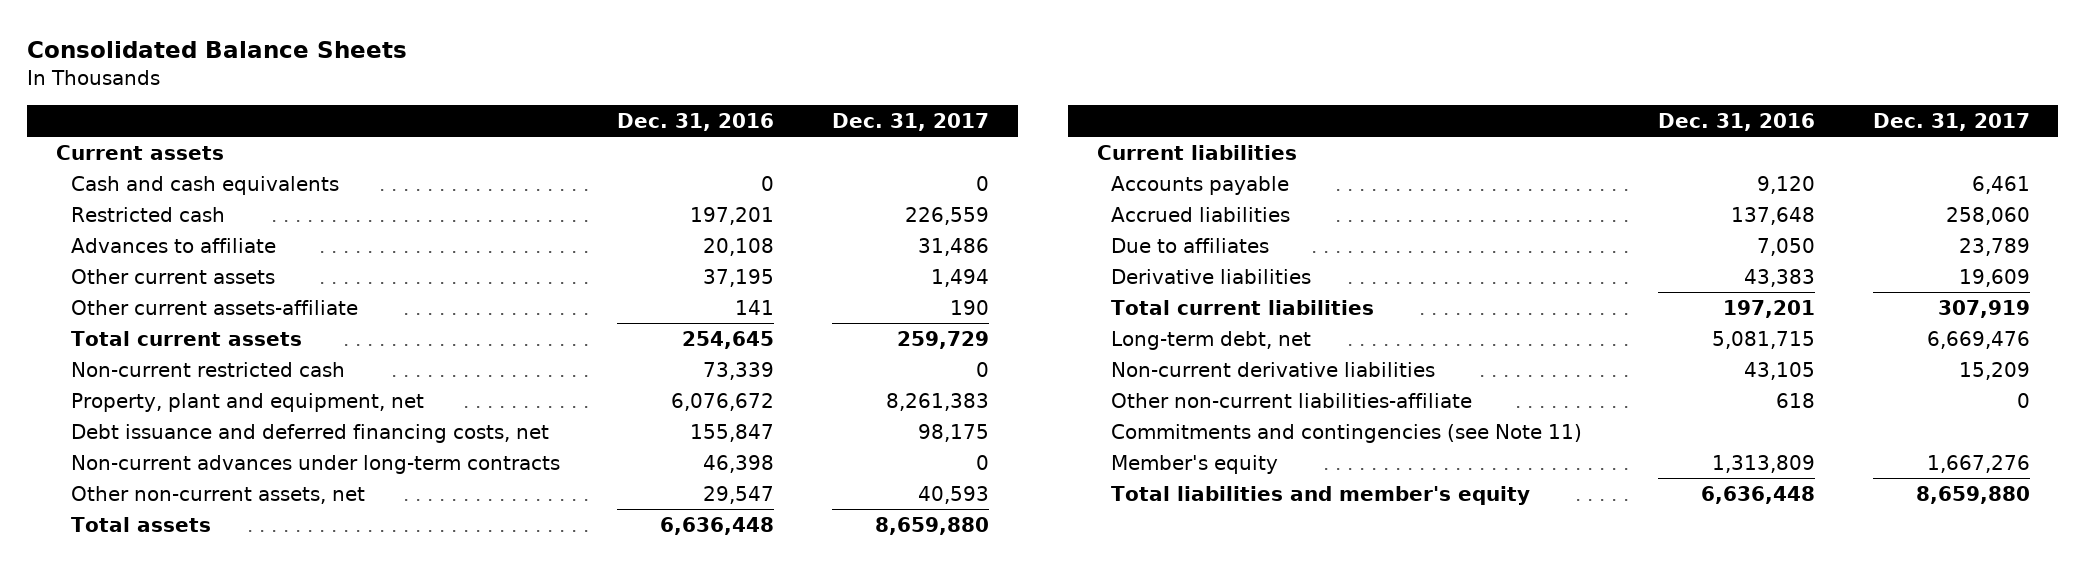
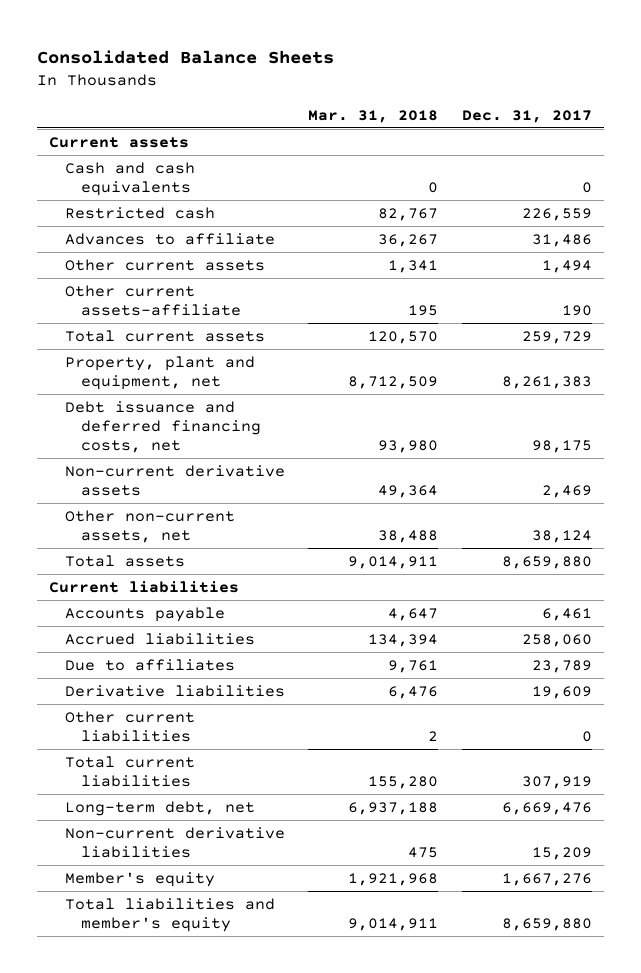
[617,113,775,132] Dec. 31, 2016 -> none
none -> [308,109,439,123] Mar. 31, 2018
[70,361,345,377] Non-current restricted cash -> none
[70,454,560,474] Non-current advances under long-term contracts -> none
none -> [64,464,285,496] Non-current derivative assets
[918,485,990,504] 40,593 -> [532,529,593,543] 38,124
none -> [64,710,195,742] Other current liabilities
[1111,392,1473,408] Other non-current liabilities-affiliate -> none
[1111,423,1583,443] Commitments and contingencies (see Note 11) -> none

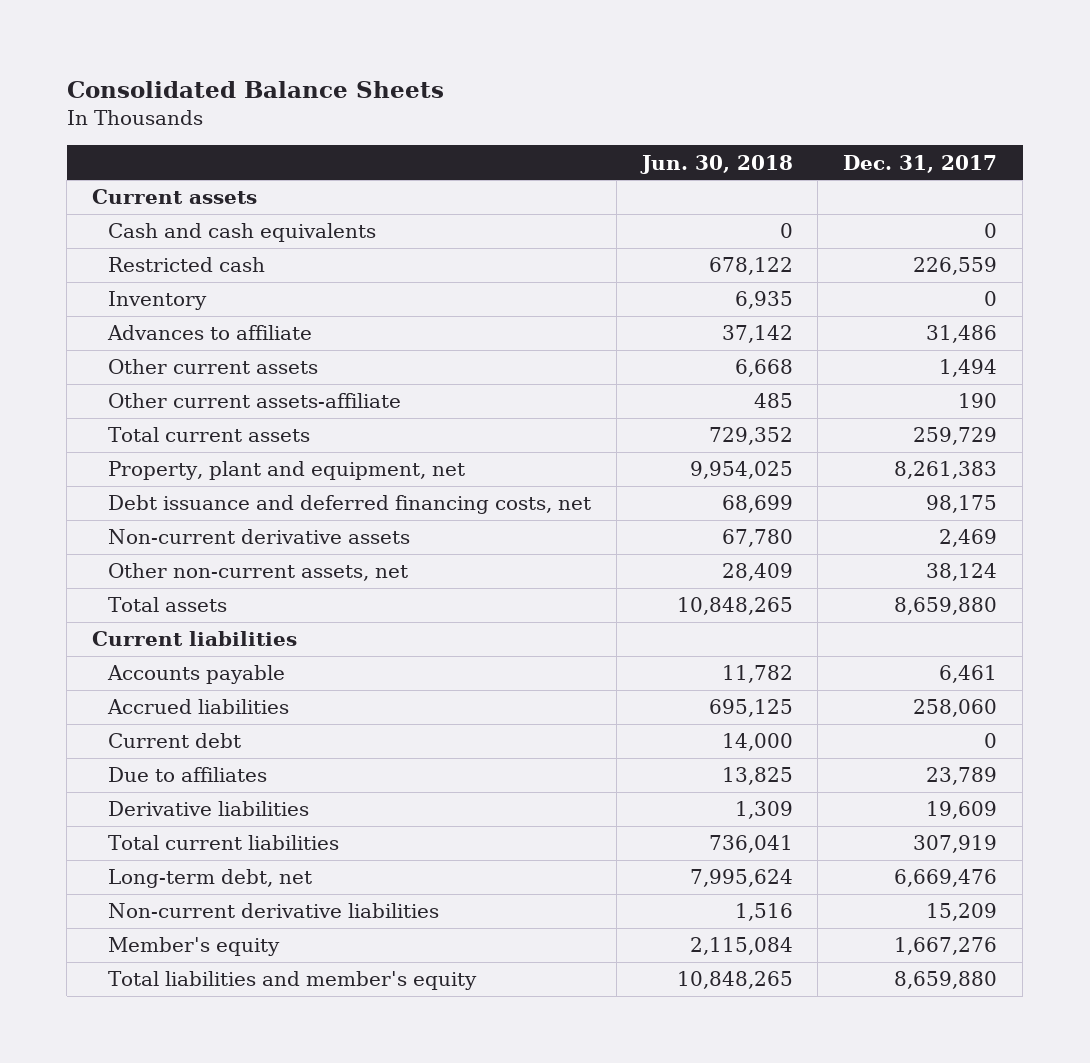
[308,109,439,123] Mar. 31, 2018 -> none
none -> [639,154,793,174] Jun. 30, 2018
none -> [108,291,208,311] Inventory
none -> [108,733,242,749] Current debt
[64,710,195,742] Other current liabilities -> none

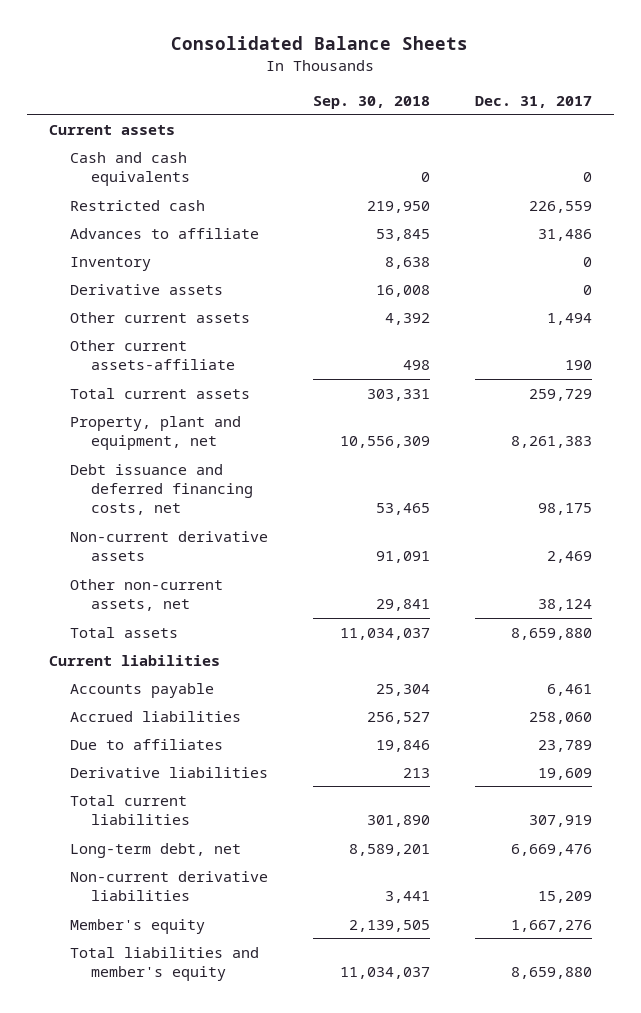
[639,154,793,174] Jun. 30, 2018 -> none
none -> [312,95,430,109] Sep. 30, 2018
[108,291,208,311] Inventory -> [70,256,152,271] Inventory
none -> [70,283,224,295] Derivative assets
[108,733,242,749] Current debt -> none

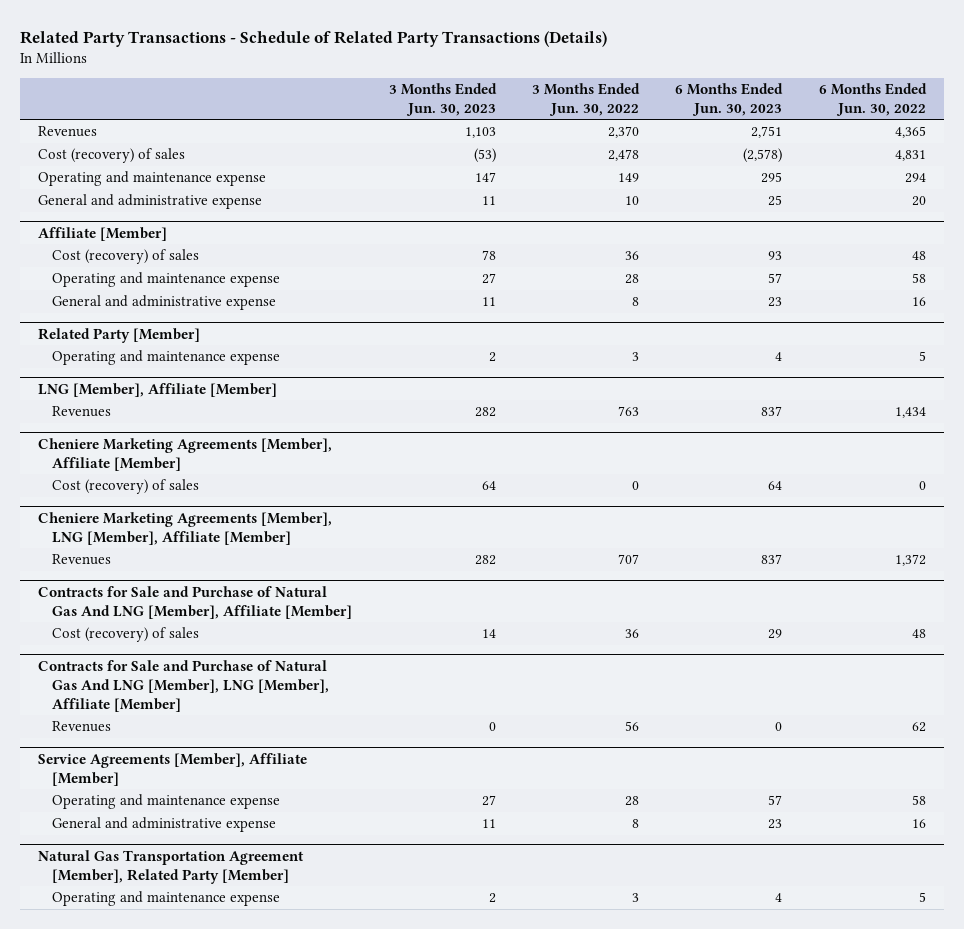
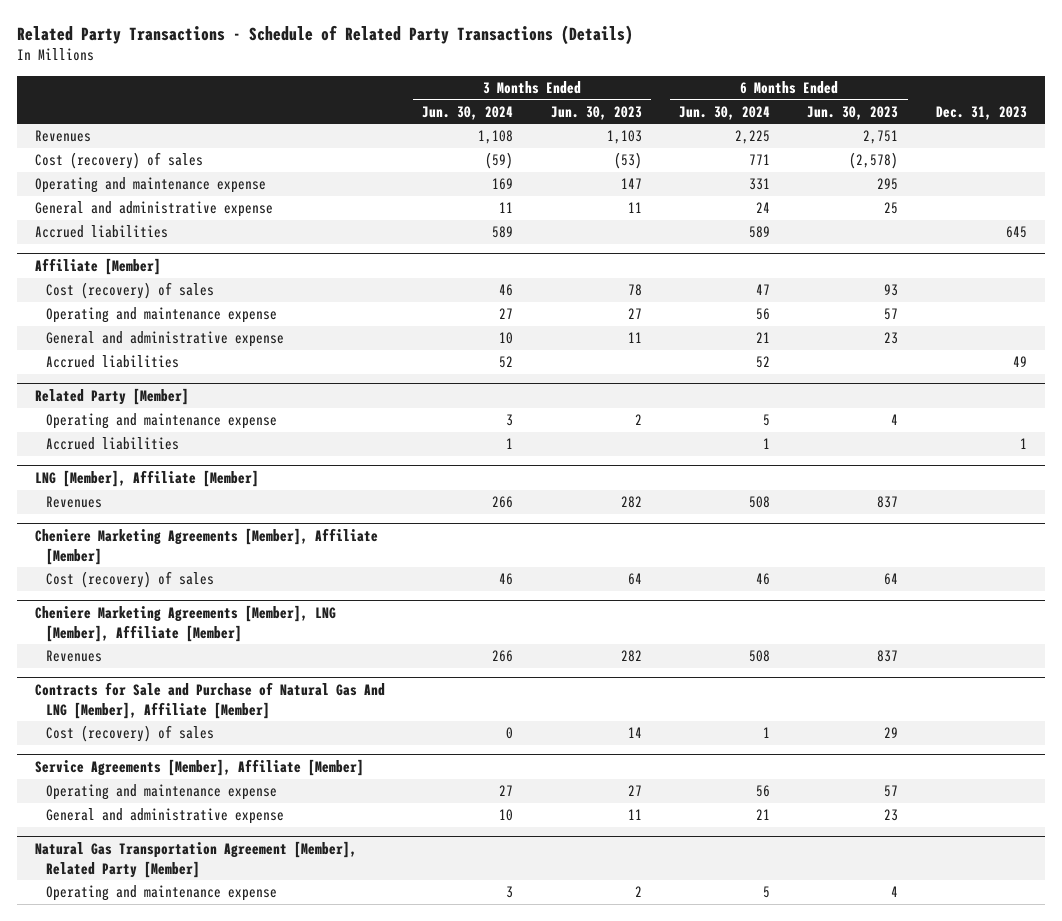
[532,82,641,116] 3 Months Ended Jun. 30, 2022 -> none
[818,82,927,116] 6 Months Ended Jun. 30, 2022 -> none
none -> [422,105,514,120] Jun. 30, 2024
none -> [679,105,771,120] Jun. 30, 2024
none -> [935,105,1027,120] Dec. 31, 2023
none -> [35,225,169,239] Accrued liabilities
none -> [46,355,180,369] Accrued liabilities
none -> [46,437,180,451] Accrued liabilities
[38,659,330,712] Contracts for Sale and Purchase of Natural Gas And LNG [Member], LNG [Member], Affiliate [Member] -> none
[52,721,112,733] Revenues -> none

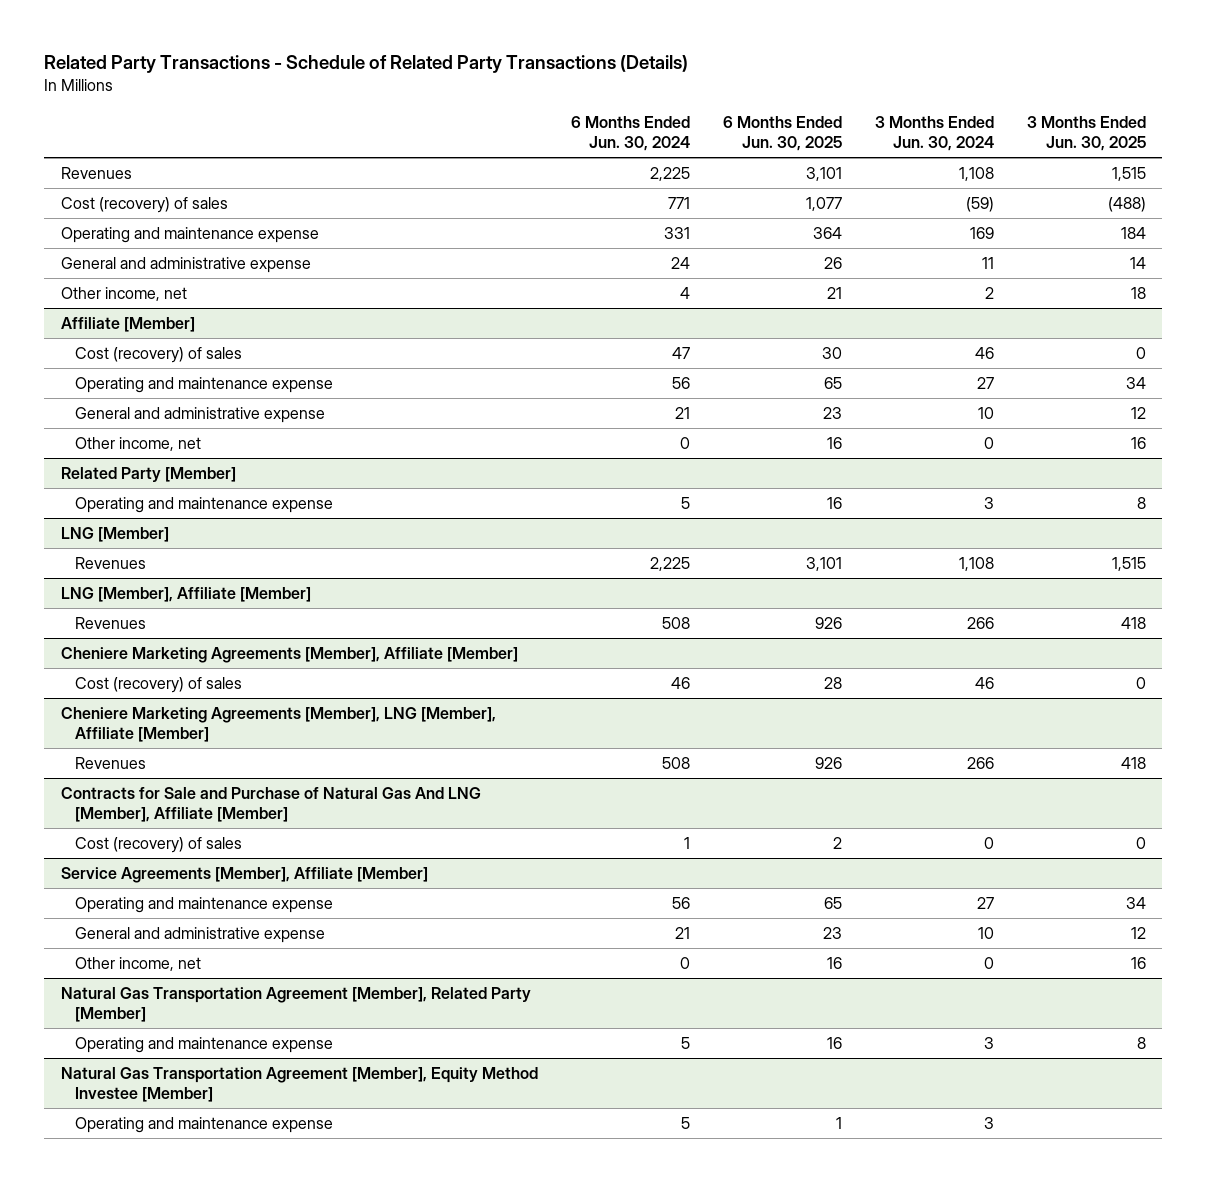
[550,105,642,120] Jun. 30, 2023 -> none
[807,105,899,120] Jun. 30, 2023 -> none
[935,105,1027,120] Dec. 31, 2023 -> none
none -> [722,115,842,152] 6 Months Ended Jun. 30, 2025
none -> [1026,115,1146,152] 3 Months Ended Jun. 30, 2025
[35,225,169,239] Accrued liabilities -> none
none -> [60,286,187,301] Other income, net
[46,355,180,369] Accrued liabilities -> none
none -> [74,436,201,451] Other income, net
[46,437,180,451] Accrued liabilities -> none
none -> [60,526,169,542] LNG [Member]
none -> [74,556,146,569] Revenues
none -> [74,956,201,971] Other income, net
none -> [60,1066,538,1103] Natural Gas Transportation Agreement [Member], Equity Method Investee [Member]
none -> [74,1116,333,1133] Operating and maintenance expense

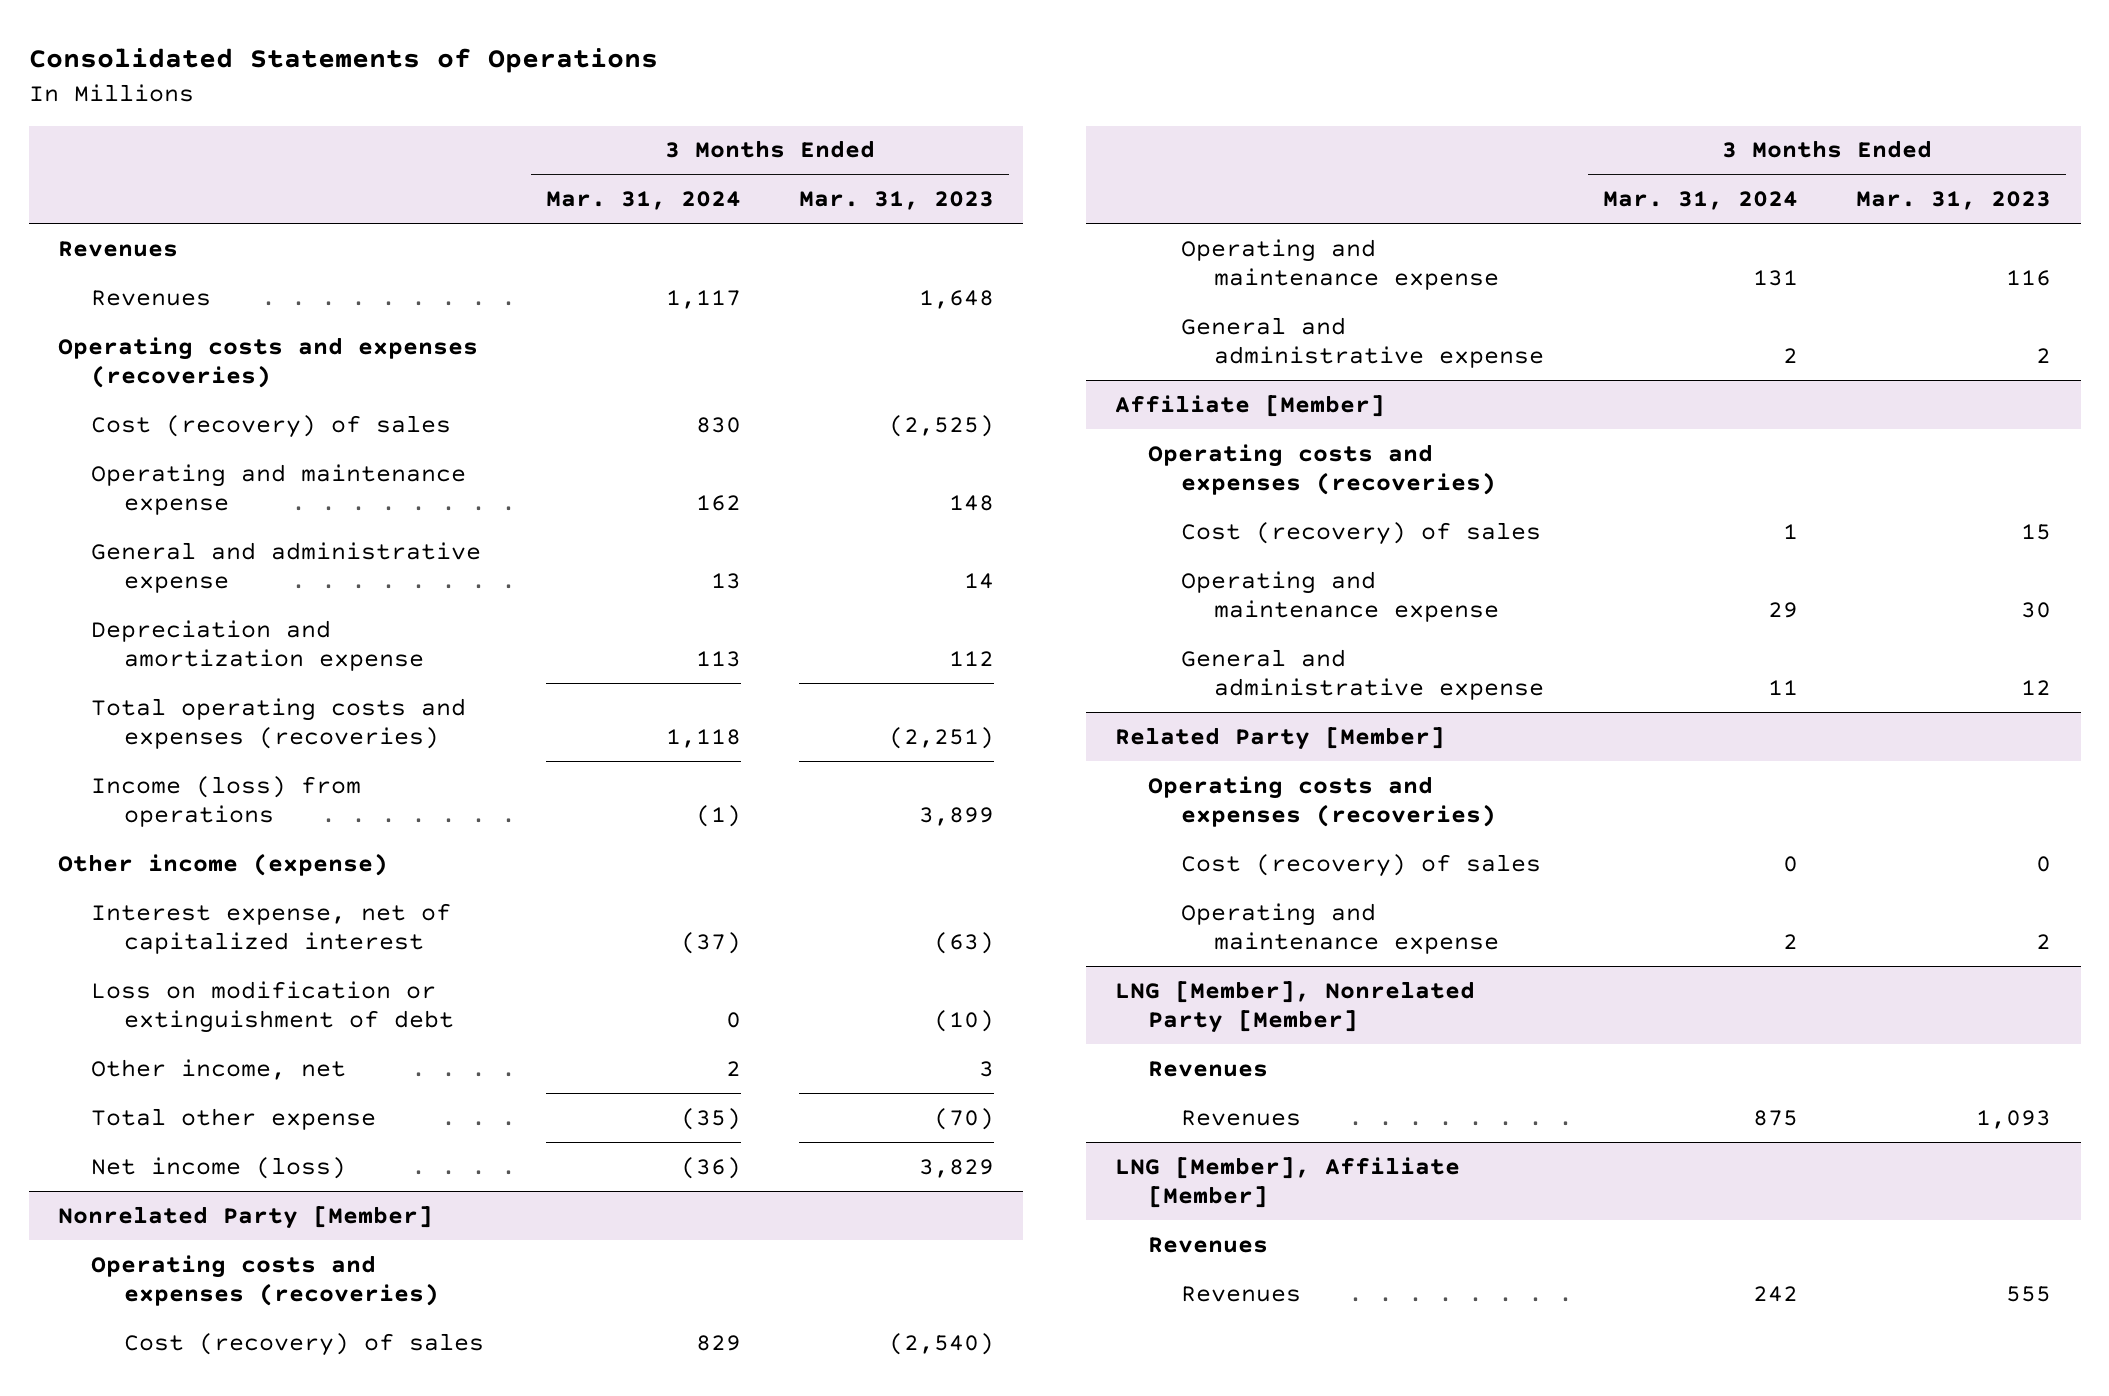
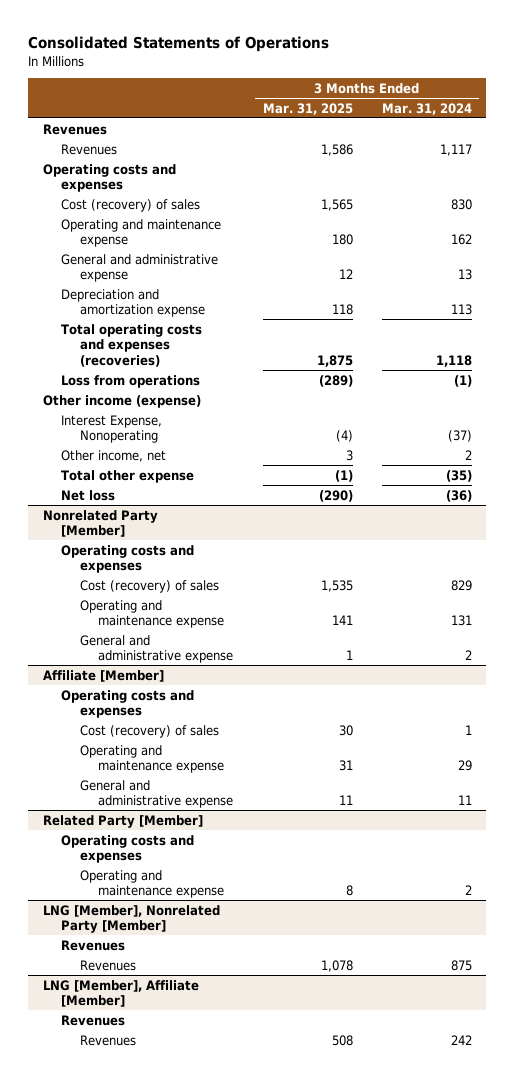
[799,191,995,211] Mar. 31, 2023 -> none
none -> [262,102,353,115] Mar. 31, 2025
[57,336,478,388] Operating costs and expenses (recoveries) -> [42,163,176,193] Operating costs and expenses
[90,775,361,827] Income (loss) from operations -> [61,374,201,388] Loss from operations
[90,902,451,954] Interest expense, net of capitalized interest -> none
[90,980,454,1033] Loss on modification or extinguishment of debt -> none
none -> [61,414,163,444] Interest Expense, Nonoperating
[90,1156,346,1179] Net income (loss) -> [61,489,116,501] Net loss
[90,1254,439,1306] Operating costs and expenses (recoveries) -> [61,544,195,574] Operating costs and expenses
[1148,443,1497,495] Operating costs and expenses (recoveries) -> [61,689,195,719] Operating costs and expenses
[1181,853,1542,877] Cost (recovery) of sales -> none
[1148,775,1497,827] Operating costs and expenses (recoveries) -> [61,834,195,864] Operating costs and expenses

